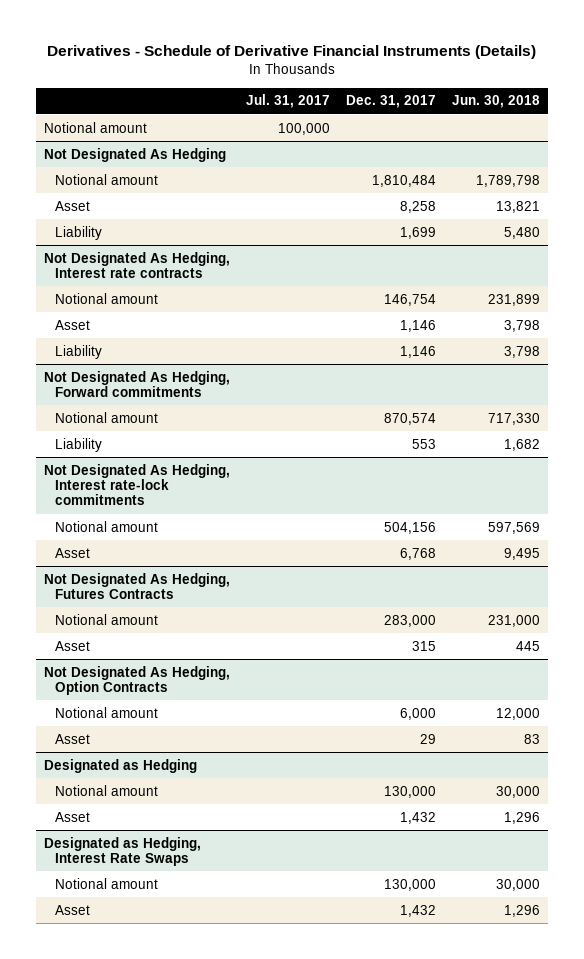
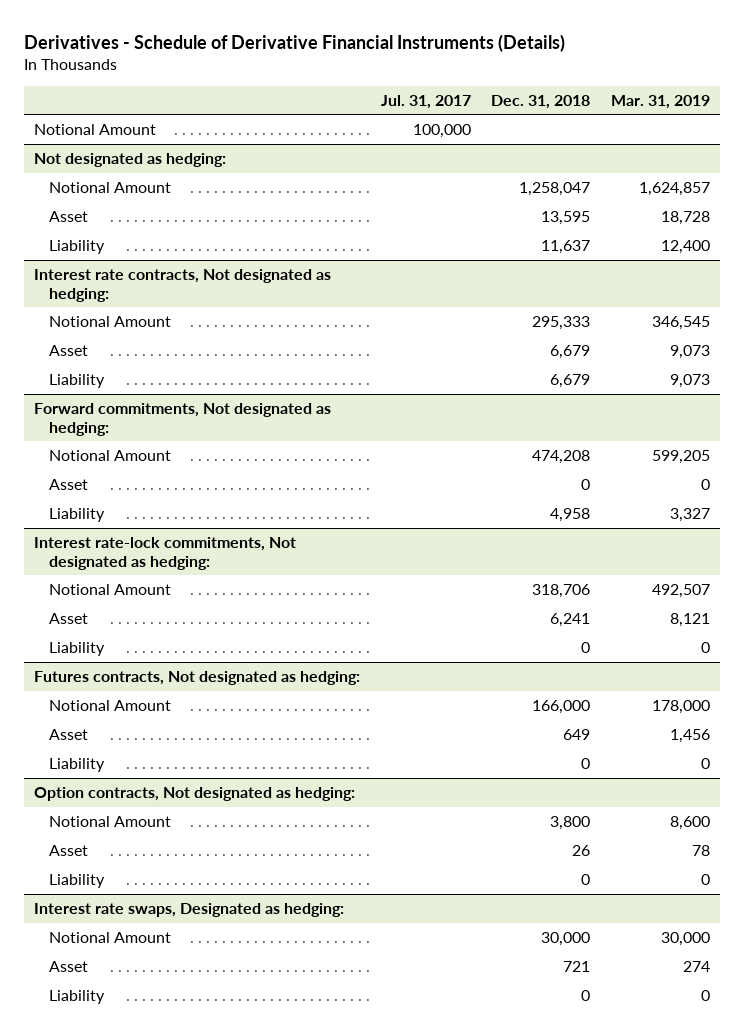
[345,95,436,109] Dec. 31, 2017 -> none
[452,95,541,109] Jun. 30, 2018 -> none
none -> [491,94,591,109] Dec. 31, 2018
none -> [610,94,710,109] Mar. 31, 2019
[43,121,147,133] Notional amount -> [34,123,157,135] Notional Amount
[43,147,226,162] Not Designated As Hedging -> [34,152,227,167] Not designated as hedging:
[55,173,159,185] Notional amount -> [49,181,172,193] Notional Amount
[43,251,230,278] Not Designated As Hedging, Interest rate contracts -> [34,268,332,302] Interest rate contracts, Not designated as hedging:
[55,292,159,304] Notional amount -> [49,315,172,327] Notional Amount
[43,370,230,397] Not Designated As Hedging, Forward commitments -> [34,402,332,436] Forward commitments, Not designated as hedging:
[55,411,159,423] Notional amount -> [49,449,172,461] Notional Amount
none -> [49,478,89,490] Asset
[43,463,230,506] Not Designated As Hedging, Interest rate-lock commitments -> [34,536,297,570] Interest rate-lock commitments, Not designated as hedging:
[55,520,159,532] Notional amount -> [49,583,172,595] Notional Amount
none -> [49,641,106,656] Liability
[43,572,230,599] Not Designated As Hedging, Futures Contracts -> [34,670,361,685] Futures contracts, Not designated as hedging:
[55,613,159,625] Notional amount -> [49,699,172,711] Notional Amount
none -> [49,757,106,772] Liability
[43,665,230,695] Not Designated As Hedging, Option Contracts -> [34,786,356,801] Option contracts, Not designated as hedging:
[55,706,159,718] Notional amount -> [49,815,172,827] Notional Amount
[43,758,197,773] Designated as Hedging -> none
[55,784,159,796] Notional amount -> none
[55,811,91,822] Asset -> none
none -> [49,873,106,888] Liability
[43,836,201,866] Designated as Hedging, Interest Rate Swaps -> [34,902,345,917] Interest rate swaps, Designated as hedging:
[55,877,159,889] Notional amount -> [49,931,172,943] Notional Amount
none -> [49,989,106,1004] Liability

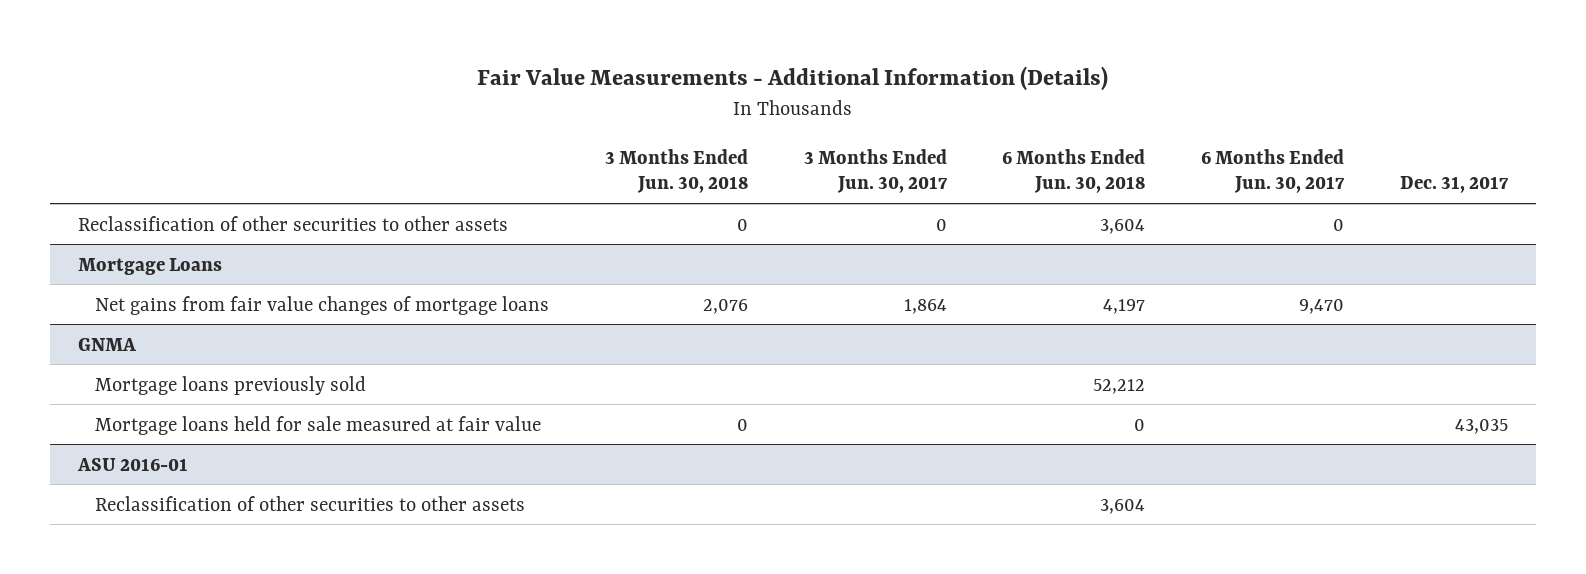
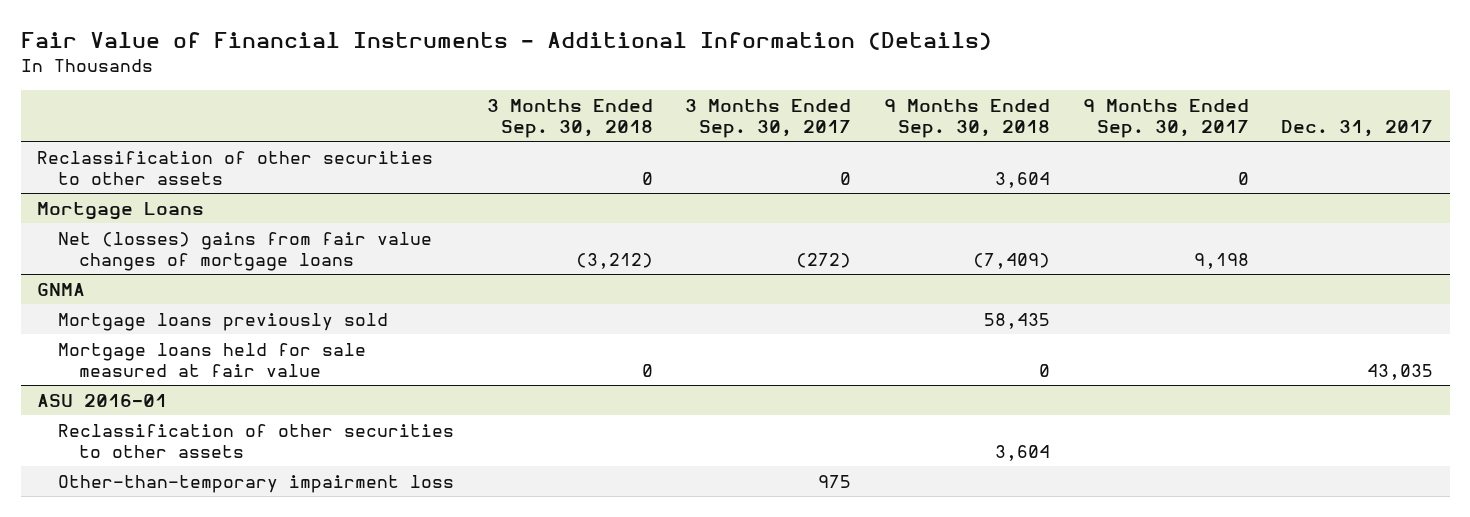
[477,66,1109,92] Fair Value Measurements - Additional Information (Details) -> [20,32,992,51] Fair Value of Financial Instruments - Additional Information (Details)
[604,148,748,194] 3 Months Ended Jun. 30, 2018 -> none
[803,148,948,194] 3 Months Ended Jun. 30, 2017 -> none
[1002,148,1146,194] 6 Months Ended Jun. 30, 2018 -> none
[1201,148,1346,194] 6 Months Ended Jun. 30, 2017 -> none
none -> [486,98,653,138] 3 Months Ended Sep. 30, 2018
none -> [685,98,852,138] 3 Months Ended Sep. 30, 2017
none -> [883,98,1050,138] 9 Months Ended Sep. 30, 2018
none -> [1082,98,1249,138] 9 Months Ended Sep. 30, 2017
[95,295,550,315] Net gains from fair value changes of mortgage loans -> [57,231,432,271] Net (losses) gains from fair value changes of mortgage loans
none -> [57,474,454,493] Other-than-temporary impairment loss

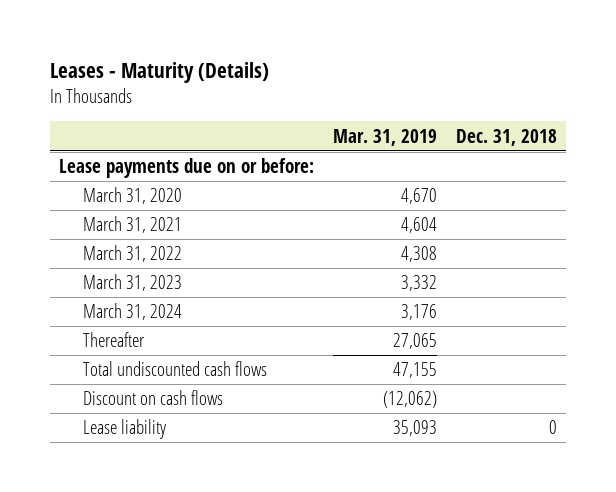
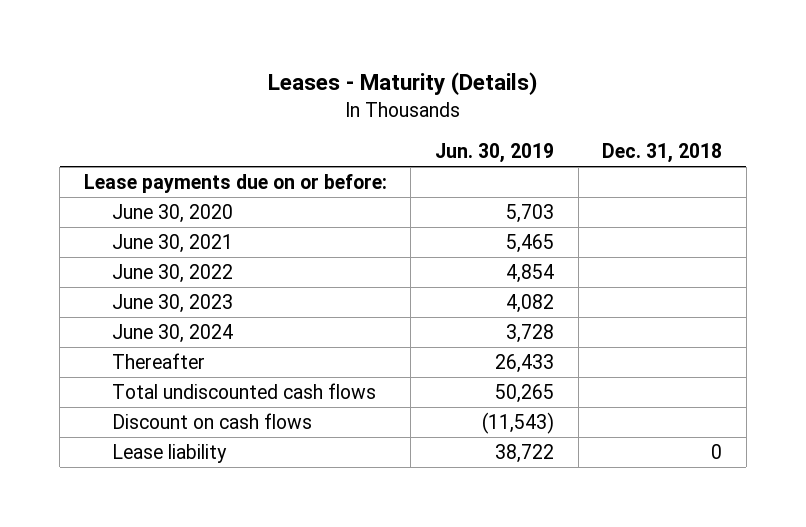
[333,128,438,146] Mar. 31, 2019 -> none
none -> [435,143,555,164] Jun. 30, 2019
[83,187,183,205] March 31, 2020 -> [112,203,234,223] June 30, 2020
[83,216,183,234] March 31, 2021 -> [112,233,234,253] June 30, 2021
[83,245,183,263] March 31, 2022 -> [112,263,234,283] June 30, 2022
[83,274,183,292] March 31, 2023 -> [112,293,234,313] June 30, 2023
[83,303,183,321] March 31, 2024 -> [112,323,234,343] June 30, 2024

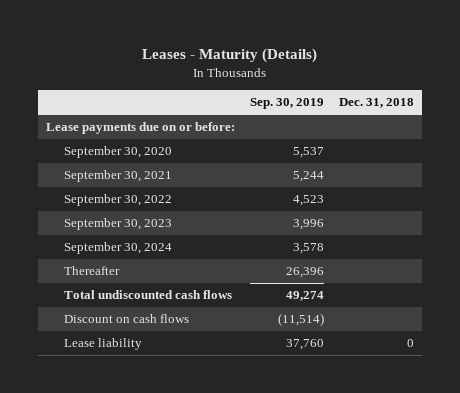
[435,143,555,164] Jun. 30, 2019 -> none
none -> [249,98,324,110] Sep. 30, 2019
[112,203,234,223] June 30, 2020 -> [63,146,172,159] September 30, 2020
[112,233,234,253] June 30, 2021 -> [63,170,172,183] September 30, 2021
[112,263,234,283] June 30, 2022 -> [63,194,172,207] September 30, 2022
[112,293,234,313] June 30, 2023 -> [63,218,172,231] September 30, 2023
[112,323,234,343] June 30, 2024 -> [63,242,172,255] September 30, 2024

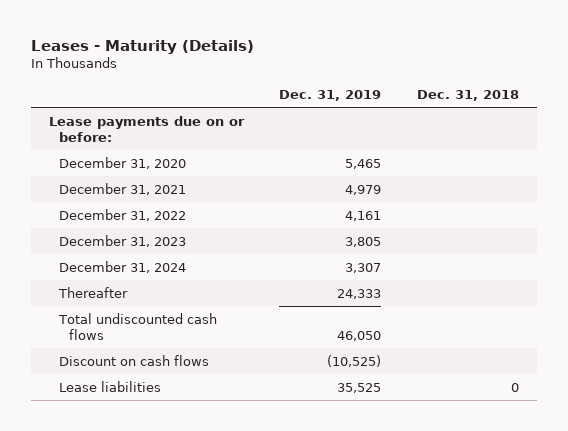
[249,98,324,110] Sep. 30, 2019 -> none
none -> [279,90,382,102] Dec. 31, 2019
[63,146,172,159] September 30, 2020 -> [58,156,186,169] December 31, 2020
[63,170,172,183] September 30, 2021 -> [58,182,186,195] December 31, 2021
[63,194,172,207] September 30, 2022 -> [58,208,186,221] December 31, 2022
[63,218,172,231] September 30, 2023 -> [58,234,186,247] December 31, 2023
[63,242,172,255] September 30, 2024 -> [58,260,186,273] December 31, 2024
[63,338,142,351] Lease liability -> [58,380,161,392] Lease liabilities

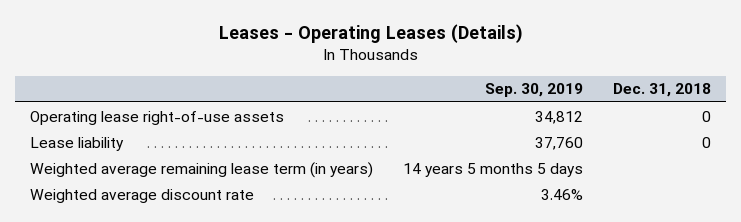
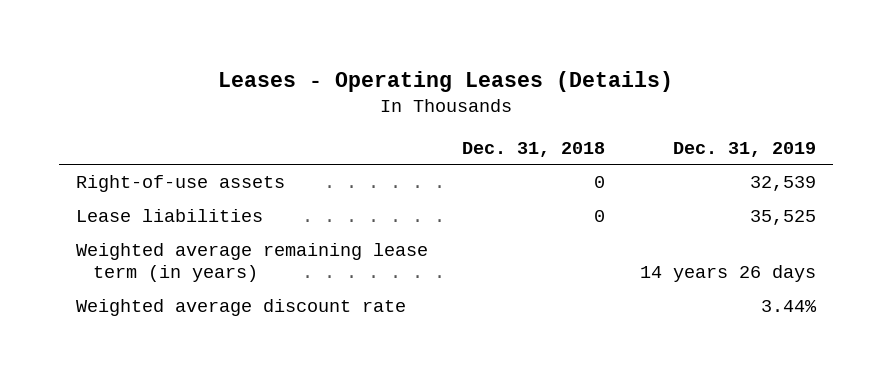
[485,83,584,98] Sep. 30, 2019 -> none
none -> [672,141,816,157] Dec. 31, 2019
[30,110,285,125] Operating lease right-of-use assets -> [75,174,285,192] Right-of-use assets
[30,136,125,151] Lease liability -> [75,208,263,222] Lease liabilities

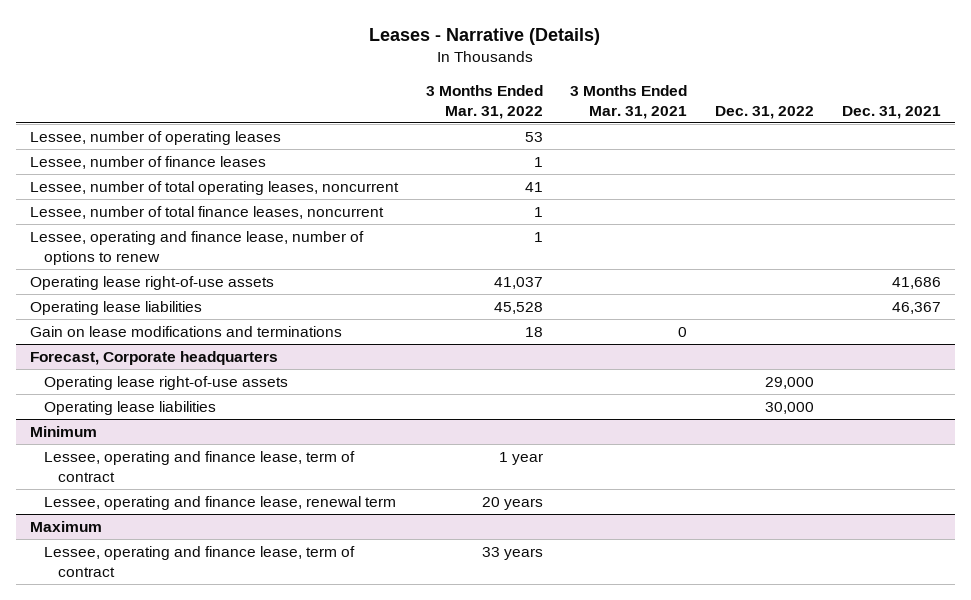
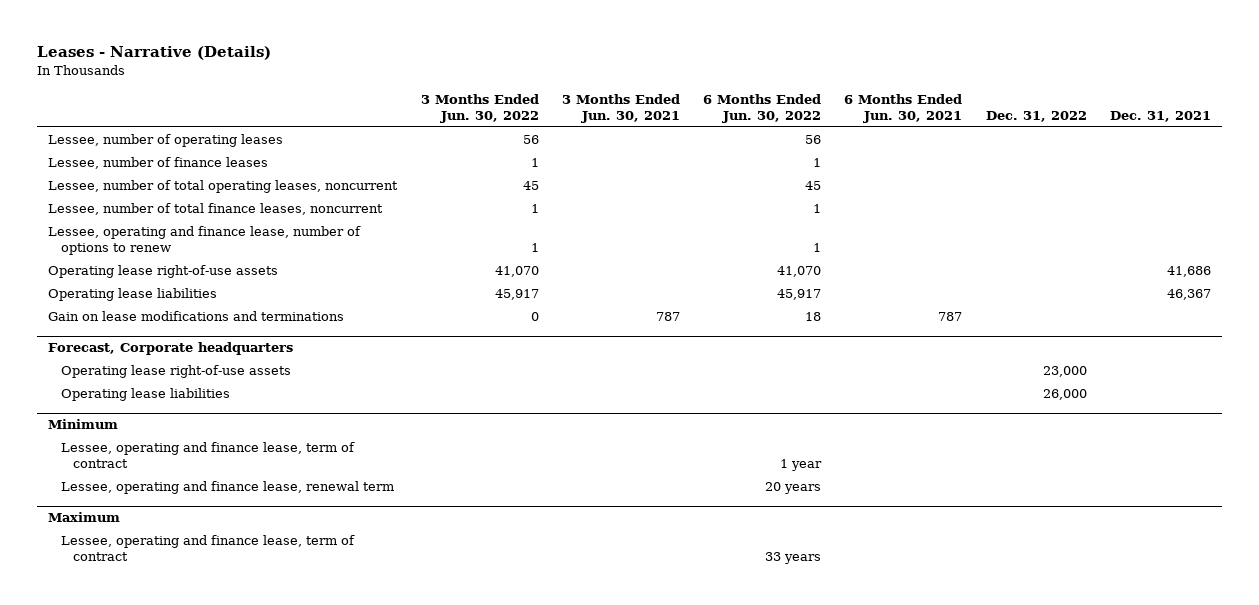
[425,84,543,119] 3 Months Ended Mar. 31, 2022 -> none
[570,84,688,119] 3 Months Ended Mar. 31, 2021 -> none
none -> [420,93,539,123] 3 Months Ended Jun. 30, 2022
none -> [561,93,680,123] 3 Months Ended Jun. 30, 2021
none -> [703,93,822,123] 6 Months Ended Jun. 30, 2022
none -> [844,93,963,123] 6 Months Ended Jun. 30, 2021
[765,376,815,389] 29,000 -> [1042,366,1087,378] 23,000
[765,401,815,414] 30,000 -> [1042,389,1087,401] 26,000

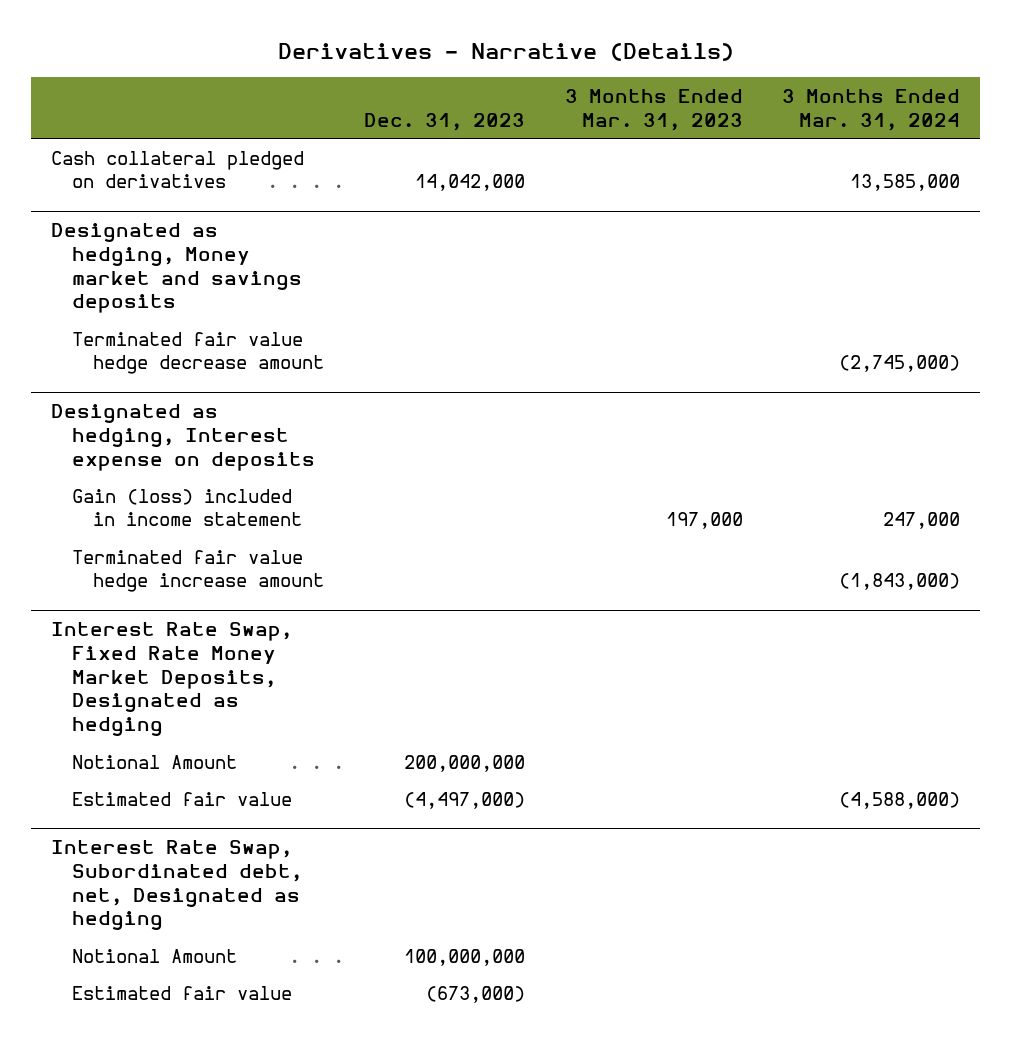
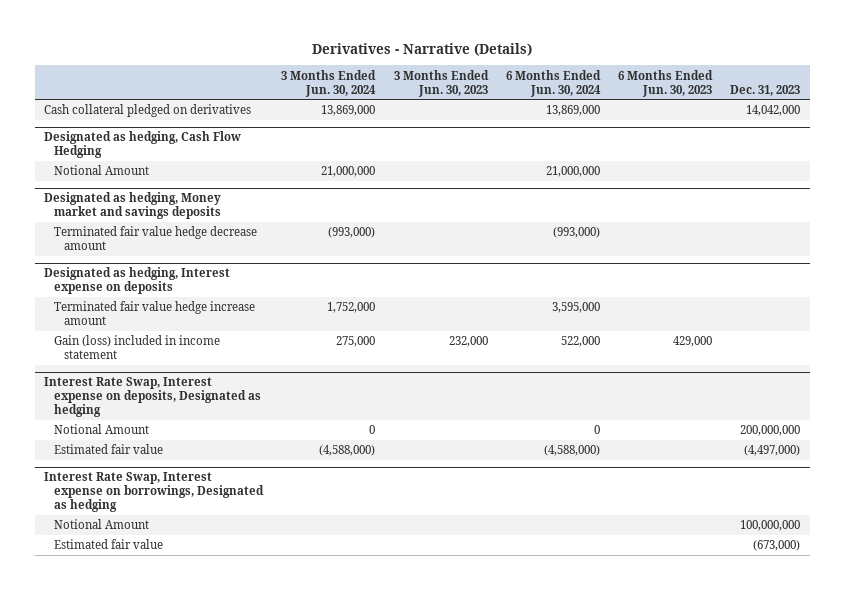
[564,89,743,131] 3 Months Ended Mar. 31, 2023 -> none
[782,89,961,131] 3 Months Ended Mar. 31, 2024 -> none
none -> [281,69,377,97] 3 Months Ended Jun. 30, 2024
none -> [393,69,489,97] 3 Months Ended Jun. 30, 2023
none -> [505,69,601,97] 6 Months Ended Jun. 30, 2024
none -> [618,69,714,97] 6 Months Ended Jun. 30, 2023
none -> [44,131,242,159] Designated as hedging, Cash Flow Hedging
none -> [54,165,150,176] Notional Amount
[71,488,302,527] Gain (loss) included in income statement -> [54,335,221,360] Gain (loss) included in income statement
[50,622,292,737] Interest Rate Swap, Fixed Rate Money Market Deposits, Designated as hedging -> [44,377,262,418] Interest Rate Swap, Interest expense on deposits, Designated as hedging
[50,840,302,931] Interest Rate Swap, Subordinated debt, net, Designated as hedging -> [44,472,265,513] Interest Rate Swap, Interest expense on borrowings, Designated as hedging

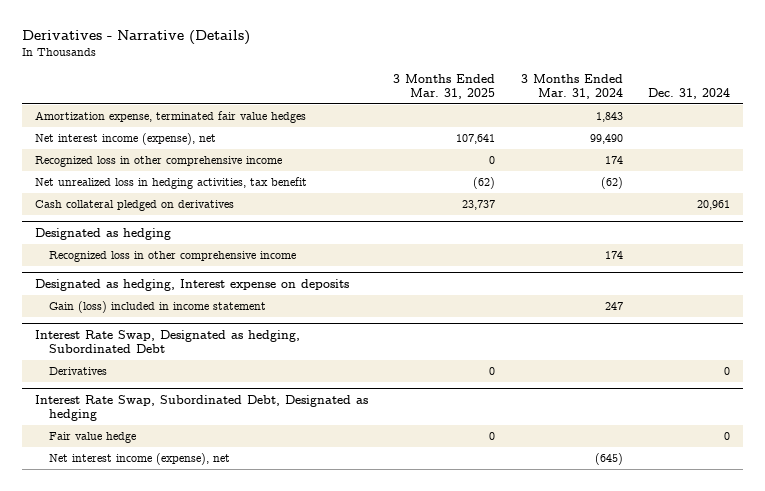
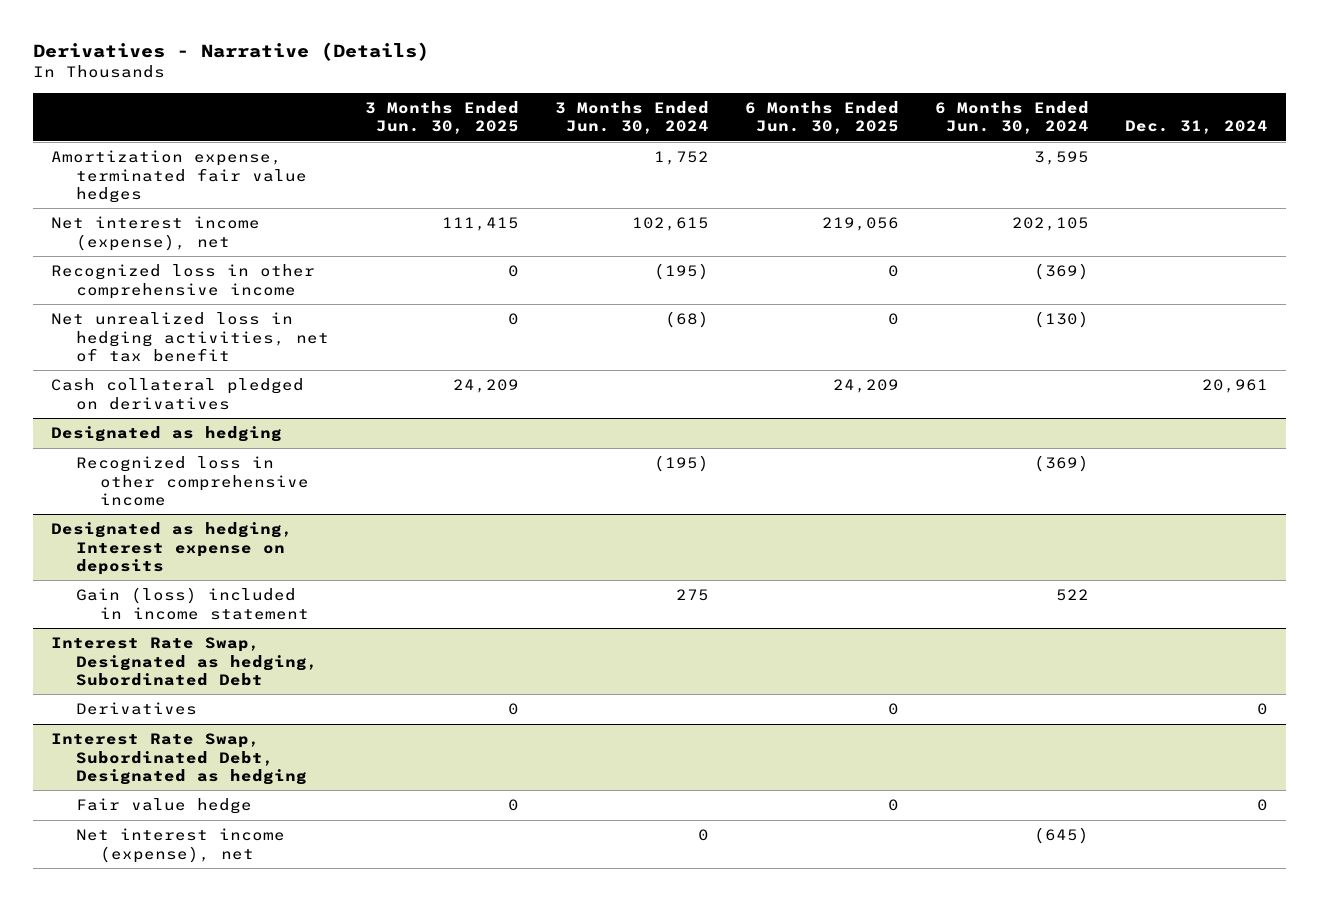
[393,74,496,99] 3 Months Ended Mar. 31, 2025 -> none
[520,74,623,99] 3 Months Ended Mar. 31, 2024 -> none
none -> [364,100,519,135] 3 Months Ended Jun. 30, 2025
none -> [554,100,709,135] 3 Months Ended Jun. 30, 2024
none -> [744,100,899,135] 6 Months Ended Jun. 30, 2025
none -> [934,100,1089,135] 6 Months Ended Jun. 30, 2024
[34,176,307,189] Net unrealized loss in hedging activities, tax benefit -> [51,312,329,362] Net unrealized loss in hedging activities, net of tax benefit

